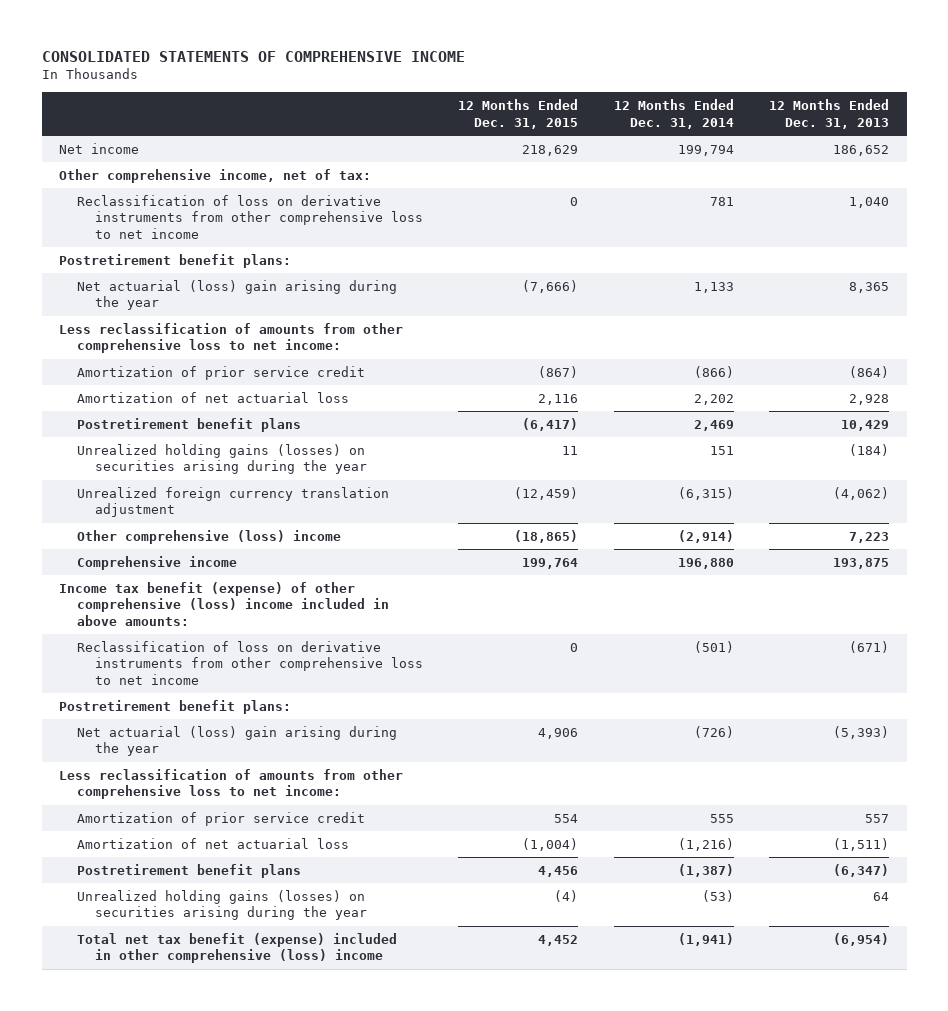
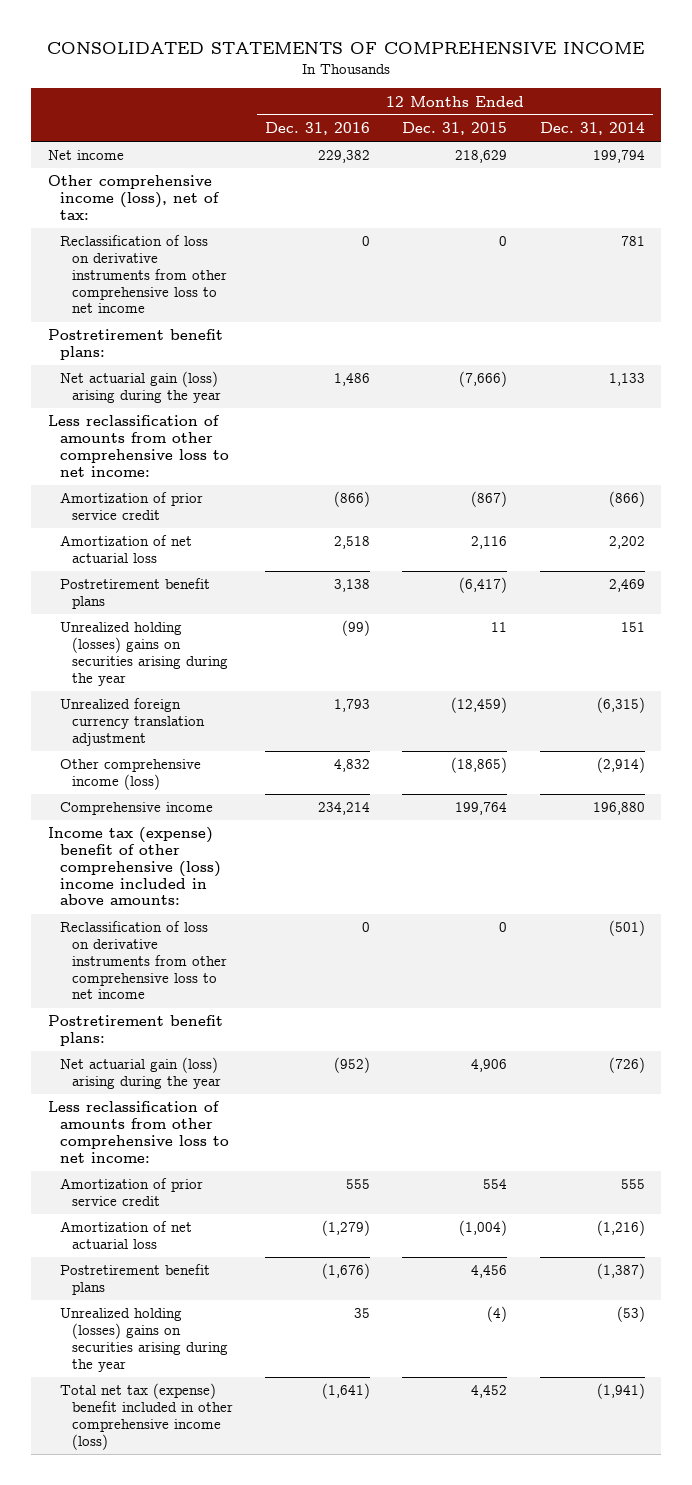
[768,99,889,129] 12 Months Ended Dec. 31, 2013 -> none
none -> [265,121,371,135] Dec. 31, 2016
[59,168,372,183] Other comprehensive income, net of tax: -> [47,175,220,220] Other comprehensive income (loss), net of tax:
[77,279,398,311] Net actuarial (loss) gain arising during the year -> [59,371,221,404] Net actuarial gain (loss) arising during the year
[77,443,367,475] Unrealized holding gains (losses) on securities arising during the year -> [59,622,228,686] Unrealized holding (losses) gains on securities arising during the year
[77,529,342,544] Other comprehensive (loss) income -> [59,759,201,791] Other comprehensive income (loss)
[59,581,390,627] Income tax benefit (expense) of other comprehensive (loss) income included in above amounts: -> [47,827,221,906] Income tax (expense) benefit of other comprehensive (loss) income included in above amounts:
[77,725,398,757] Net actuarial (loss) gain arising during the year -> [59,1057,221,1090] Net actuarial gain (loss) arising during the year
[77,889,367,921] Unrealized holding gains (losses) on securities arising during the year -> [59,1308,228,1372] Unrealized holding (losses) gains on securities arising during the year
[77,932,398,964] Total net tax benefit (expense) included in other comprehensive (loss) income -> [59,1383,233,1450] Total net tax (expense) benefit included in other comprehensive income (loss)

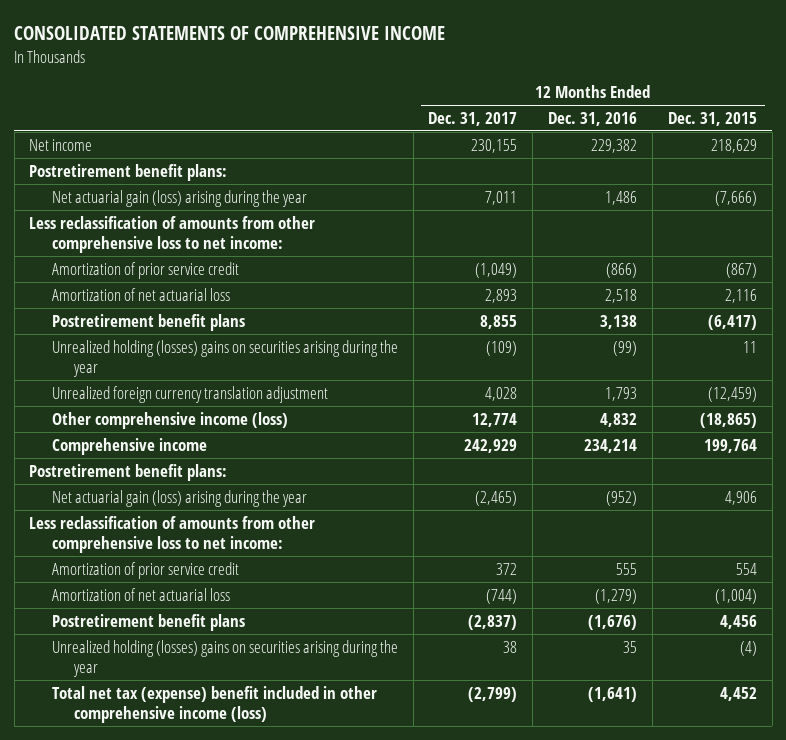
[539,121,645,135] Dec. 31, 2014 -> none
none -> [428,111,518,126] Dec. 31, 2017
[47,175,220,220] Other comprehensive income (loss), net of tax: -> none
[59,235,227,314] Reclassification of loss on derivative instruments from other comprehensive loss to net income -> none
[47,827,221,906] Income tax (expense) benefit of other comprehensive (loss) income included in above amounts: -> none
[59,921,227,1000] Reclassification of loss on derivative instruments from other comprehensive loss to net income -> none

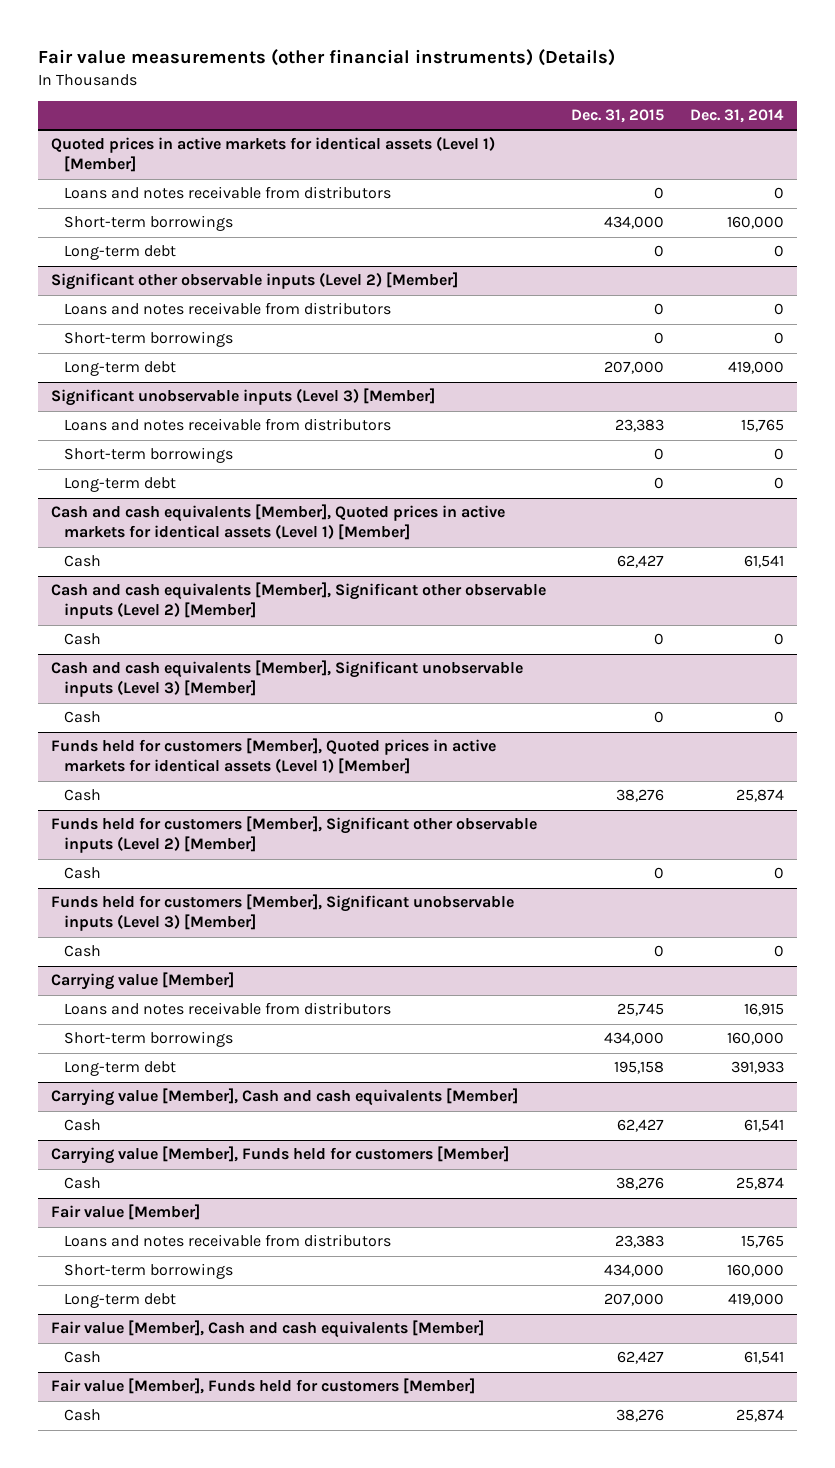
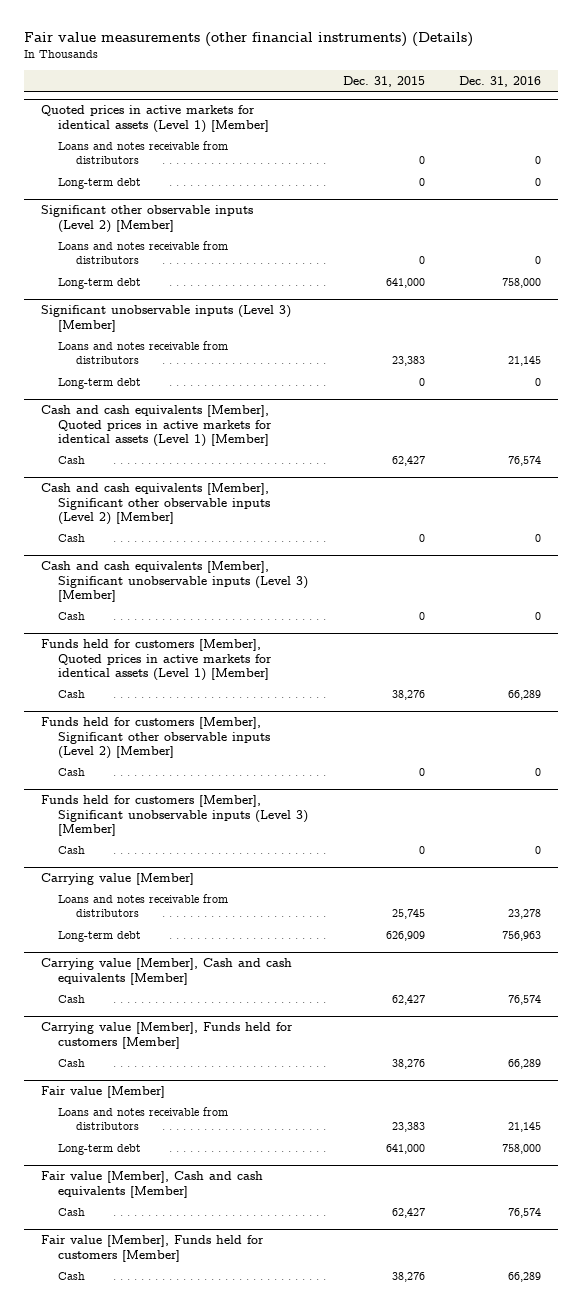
[690,109,785,124] Dec. 31, 2014 -> none
none -> [458,75,541,87] Dec. 31, 2016
[64,215,234,232] Short-term borrowings -> none
[64,331,234,348] Short-term borrowings -> none
[604,361,665,375] 207,000 -> [385,277,425,288] 641,000
[64,447,234,464] Short-term borrowings -> none
[64,1031,234,1048] Short-term borrowings -> none
[614,1061,665,1075] 195,158 -> [385,930,425,941] 626,909
[64,1263,234,1280] Short-term borrowings -> none
[604,1293,665,1307] 207,000 -> [385,1143,425,1154] 641,000

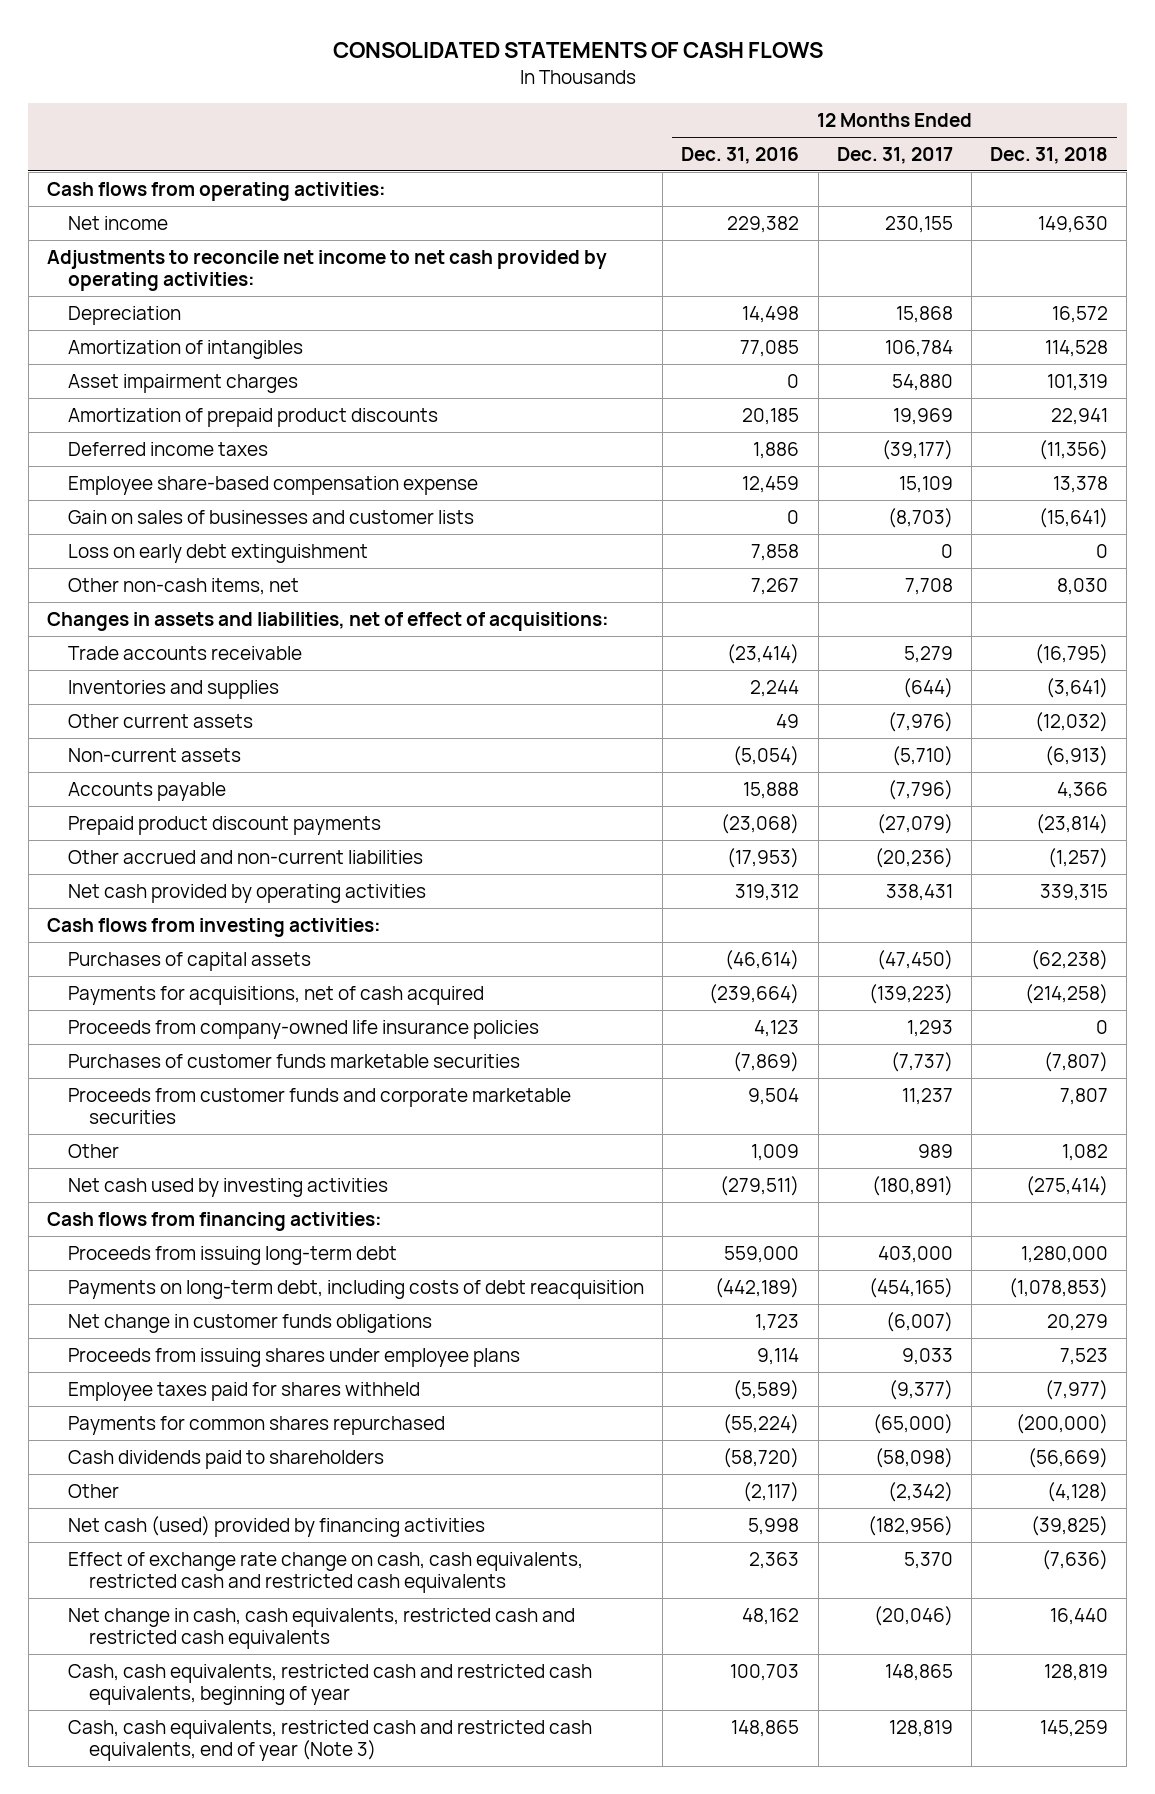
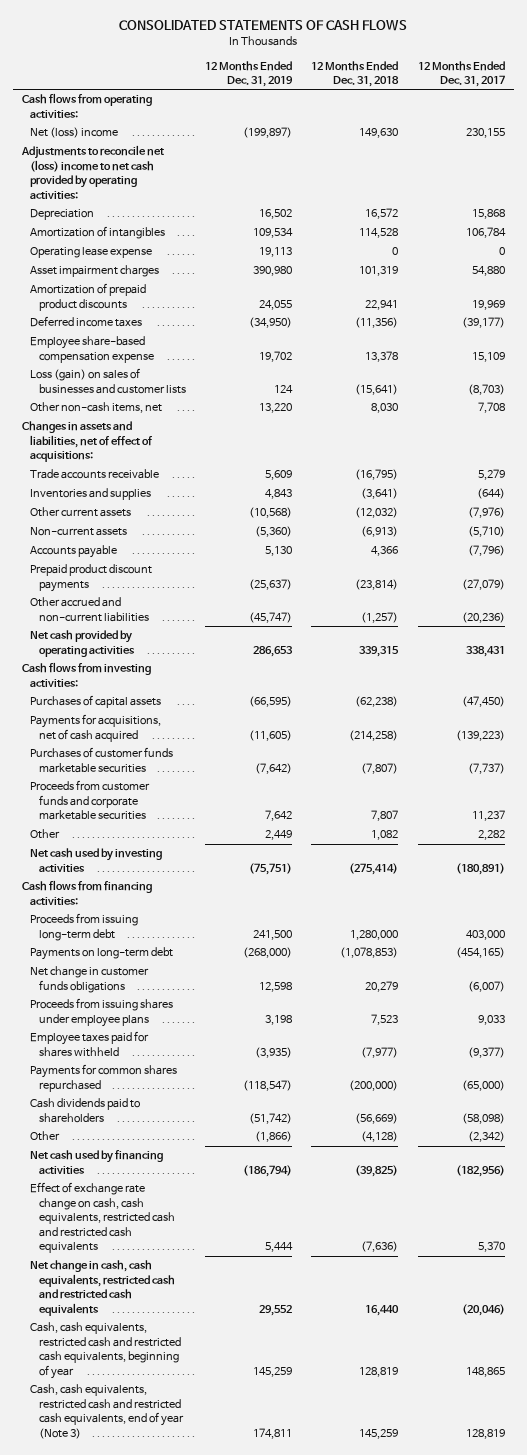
[681,147,800,165] Dec. 31, 2016 -> none
none -> [204,60,293,88] 12 Months Ended Dec. 31, 2019
[68,215,169,230] Net income -> [30,127,119,139] Net (loss) income
[47,249,608,292] Adjustments to reconcile net income to net cash provided by operating activities: -> [21,145,165,199] Adjustments to reconcile net (loss) income to net cash provided by operating activities:
none -> [30,247,153,259] Operating lease expense
[68,543,369,563] Loss on early debt extinguishment -> none
[68,509,475,524] Gain on sales of businesses and customer lists -> [30,368,186,394] Loss (gain) on sales of businesses and customer lists
[68,1019,540,1039] Proceeds from company-owned life insurance policies -> none
[917,1143,953,1158] 989 -> [477,830,505,841] 2,282
[68,1279,645,1299] Payments on long-term debt, including costs of debt reacquisition -> [30,947,174,961] Payments on long-term debt
[68,1515,486,1537] Net cash (used) provided by financing activities -> [30,1150,164,1174] Net cash used by financing activities

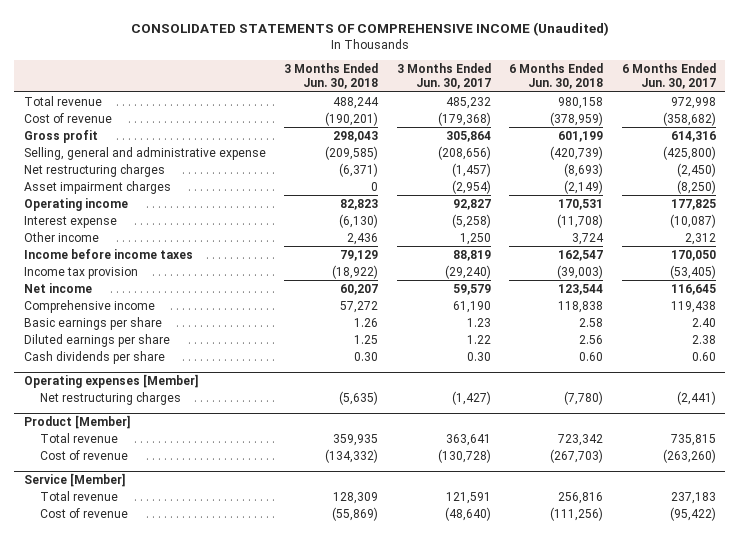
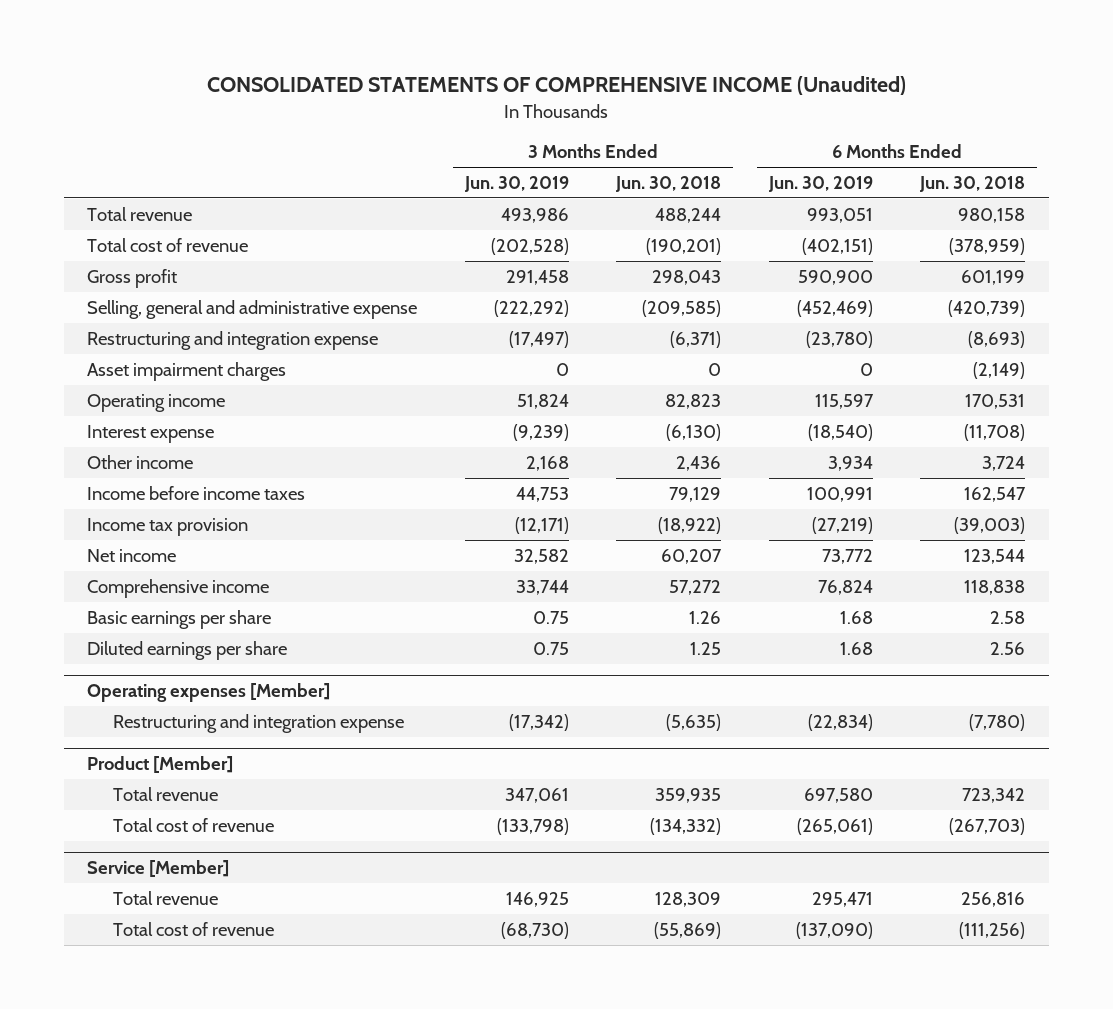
[396,63,491,90] 3 Months Ended Jun. 30, 2017 -> none
[621,63,716,90] 6 Months Ended Jun. 30, 2017 -> none
none -> [463,175,569,192] Jun. 30, 2019
none -> [767,175,873,192] Jun. 30, 2019
[23,112,112,123] Cost of revenue -> [87,237,249,252] Total cost of revenue
[23,163,165,177] Net restructuring charges -> [87,330,379,350] Restructuring and integration expense
[23,350,165,364] Cash dividends per share -> none
[39,391,181,405] Net restructuring charges -> [112,713,404,733] Restructuring and integration expense
[39,449,128,460] Cost of revenue -> [112,817,274,832] Total cost of revenue
[39,507,128,518] Cost of revenue -> [112,921,274,936] Total cost of revenue

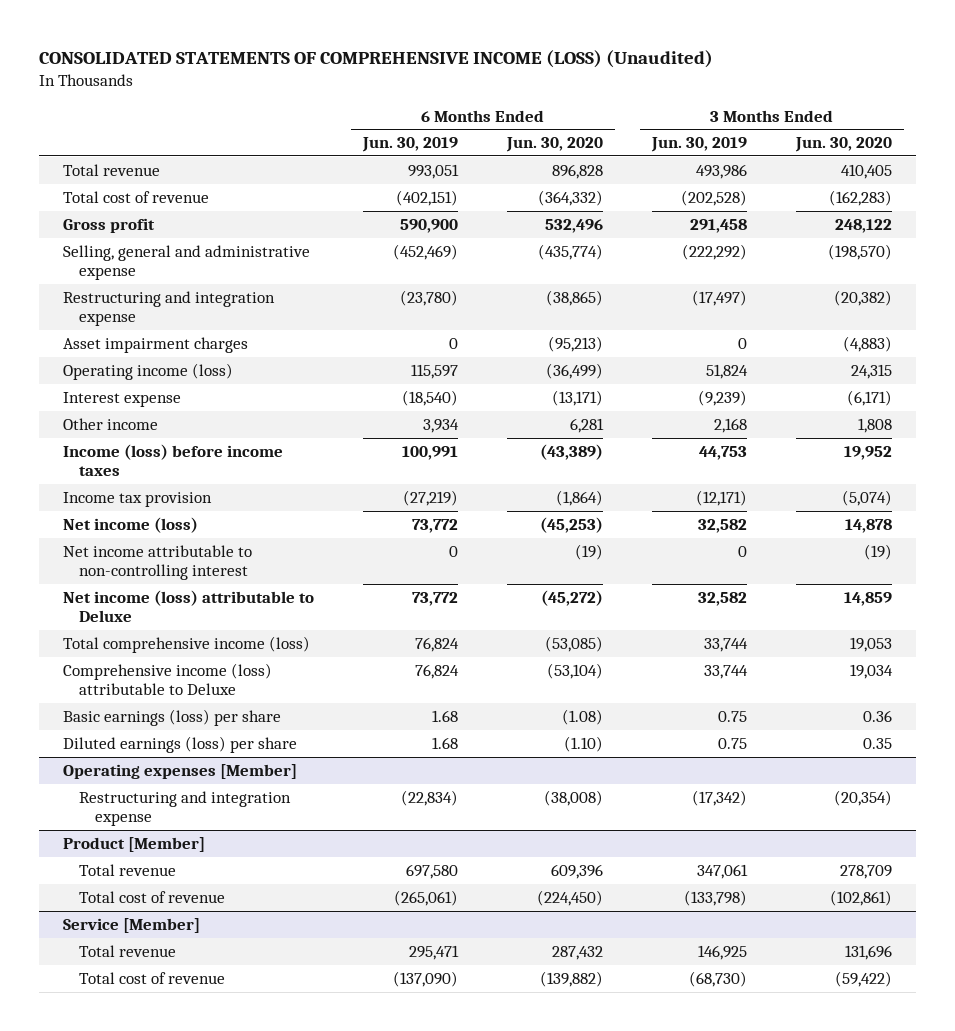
[207,76,907,96] CONSOLIDATED STATEMENTS OF COMPREHENSIVE INCOME (Unaudited) -> [38,50,713,69] CONSOLIDATED STATEMENTS OF COMPREHENSIVE INCOME (LOSS) (Unaudited)
[615,175,722,192] Jun. 30, 2018 -> none
[919,175,1026,192] Jun. 30, 2018 -> none
none -> [505,137,603,153] Jun. 30, 2020
none -> [794,137,892,153] Jun. 30, 2020
[87,393,226,412] Operating income -> [63,362,234,380] Operating income (loss)
[87,485,306,500] Income before income taxes -> [63,443,284,476] Income (loss) before income taxes
none -> [63,516,199,533] Net income (loss)
none -> [63,544,253,580] Net income attributable to non-controlling interest
[87,548,177,562] Net income -> [63,589,315,622] Net income (loss) attributable to Deluxe
none -> [63,635,311,653] Total comprehensive income (loss)
[87,578,270,598] Comprehensive income -> [63,662,273,695] Comprehensive income (loss) attributable to Deluxe
[87,609,272,629] Basic earnings per share -> [63,708,282,726] Basic earnings (loss) per share
[87,640,288,660] Diluted earnings per share -> [63,735,298,753] Diluted earnings (loss) per share

